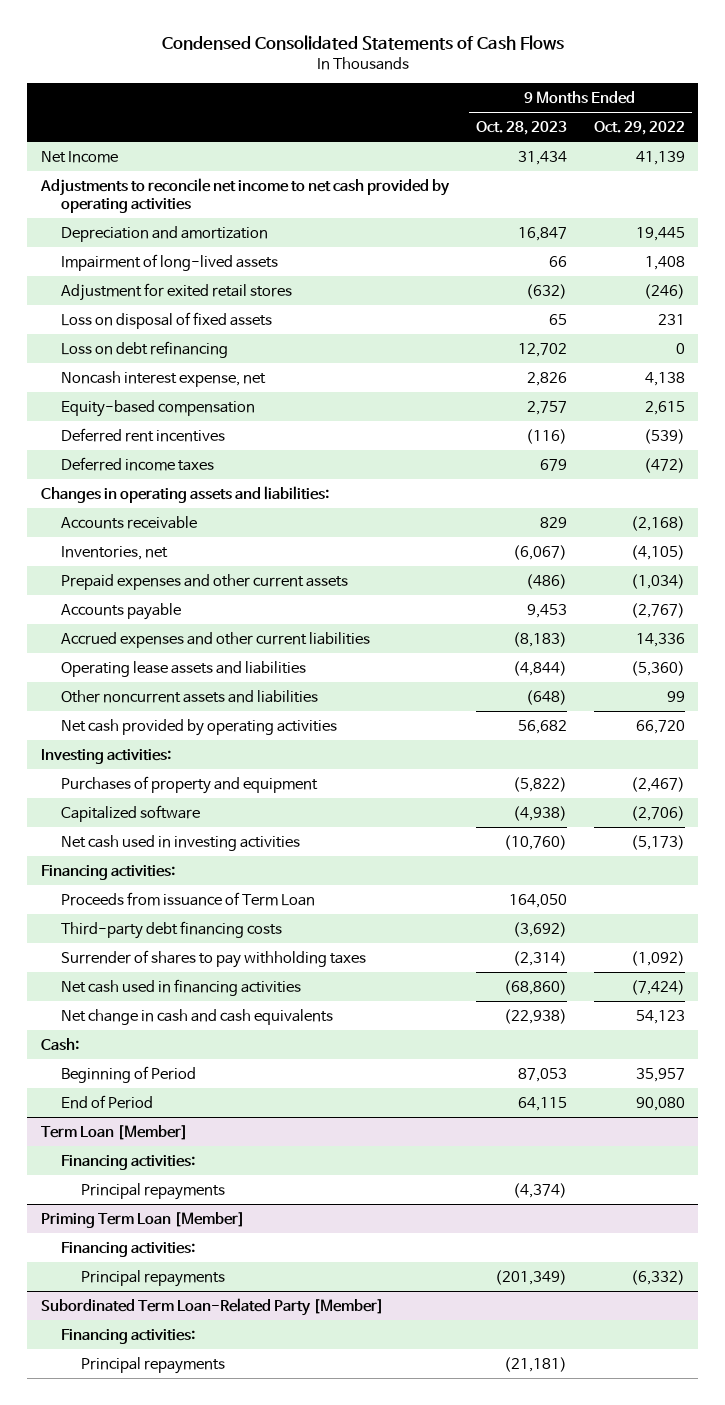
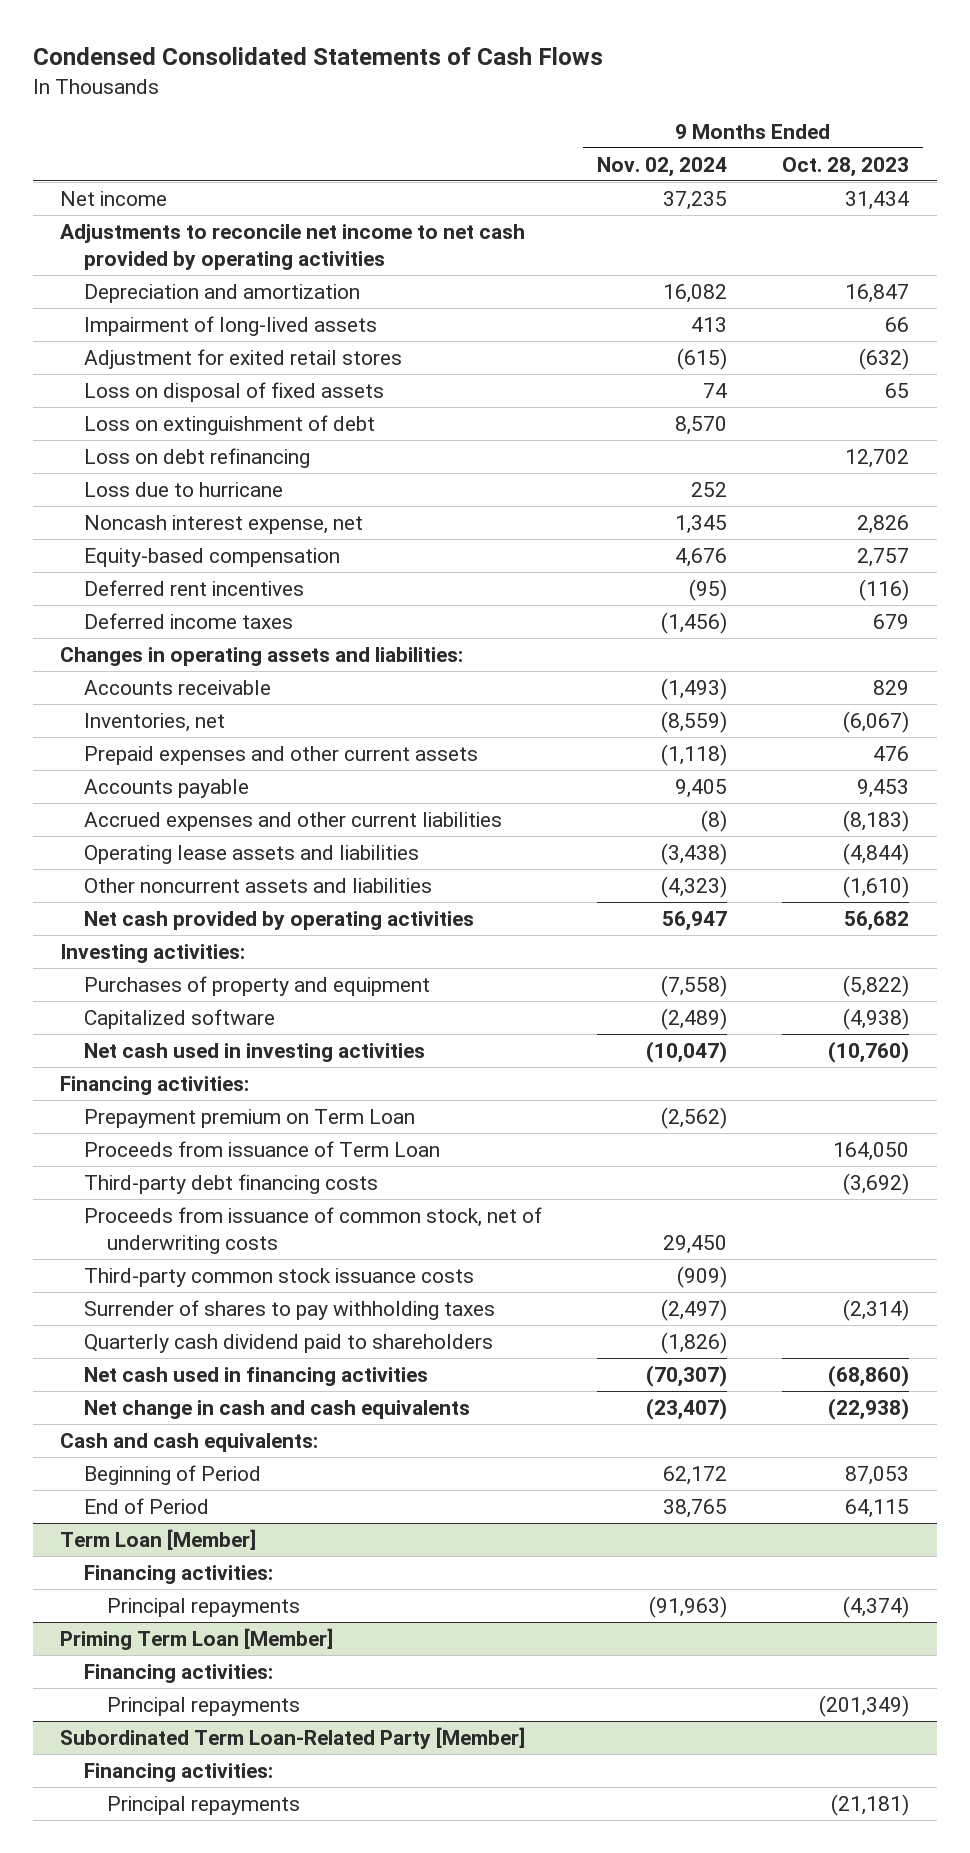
[593,120,685,135] Oct. 29, 2022 -> none
none -> [597,156,728,177] Nov. 02, 2024
[40,150,118,163] Net Income -> [60,190,168,206] Net income
none -> [83,414,375,435] Loss on extinguishment of debt
none -> [83,481,283,497] Loss due to hurricane
[525,573,567,589] (486) -> [873,745,910,761] 476
[525,689,567,705] (648) -> [843,875,910,898] (1,610)
none -> [83,1108,415,1128] Prepayment premium on Term Loan
none -> [83,1206,542,1254] Proceeds from issuance of common stock, net of underwriting costs
none -> [83,1267,474,1287] Third-party common stock issuance costs
none -> [83,1333,493,1353] Quarterly cash dividend paid to shareholders
[40,1037,79,1050] Cash: -> [60,1432,319,1452] Cash and cash equivalents:

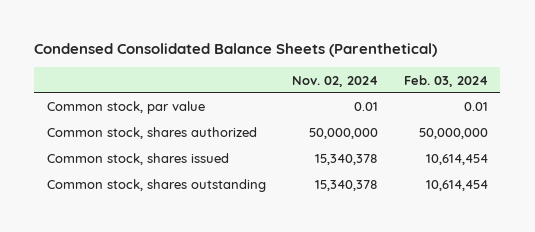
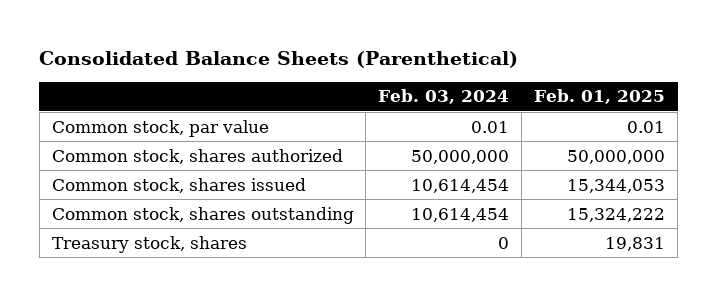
[34,43,438,58] Condensed Consolidated Balance Sheets (Parenthetical) -> [39,51,519,69] Consolidated Balance Sheets (Parenthetical)
[291,75,378,87] Nov. 02, 2024 -> none
none -> [534,89,666,105] Feb. 01, 2025
none -> [51,235,247,253] Treasury stock, shares

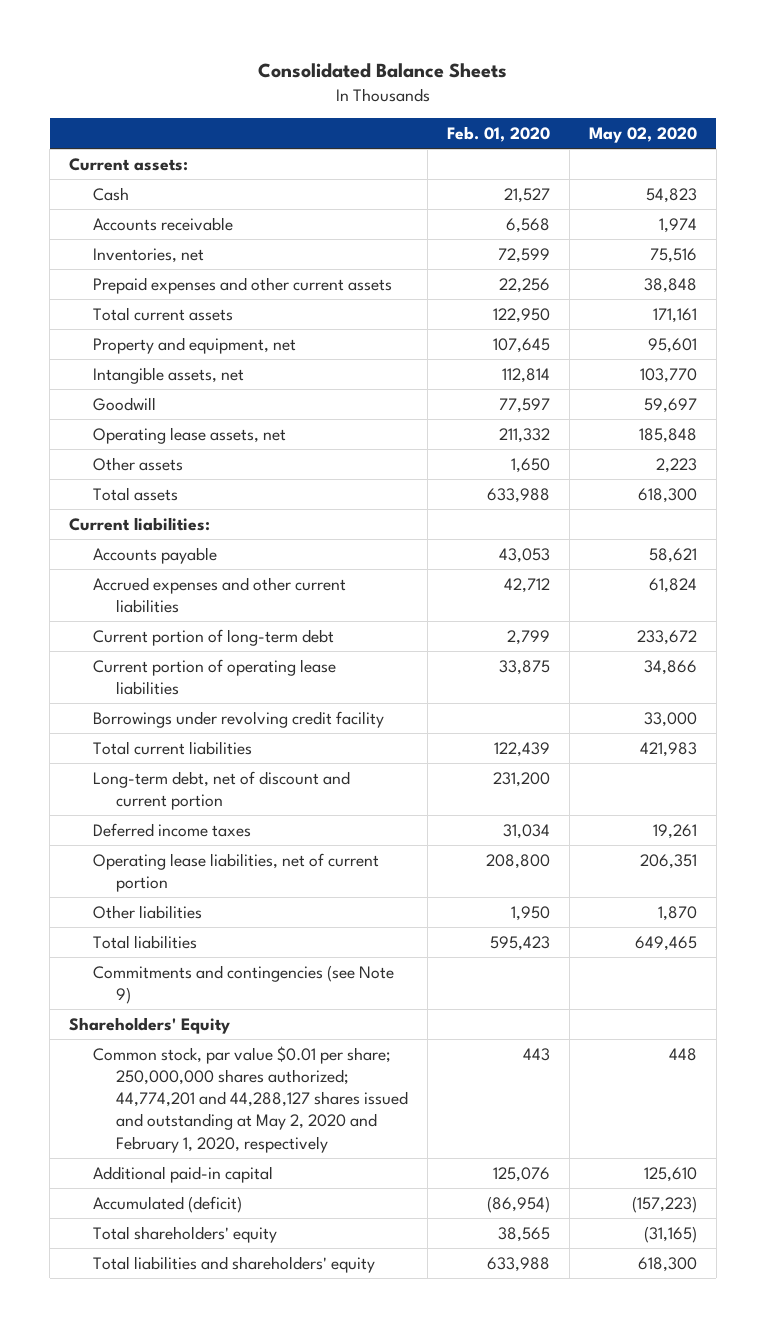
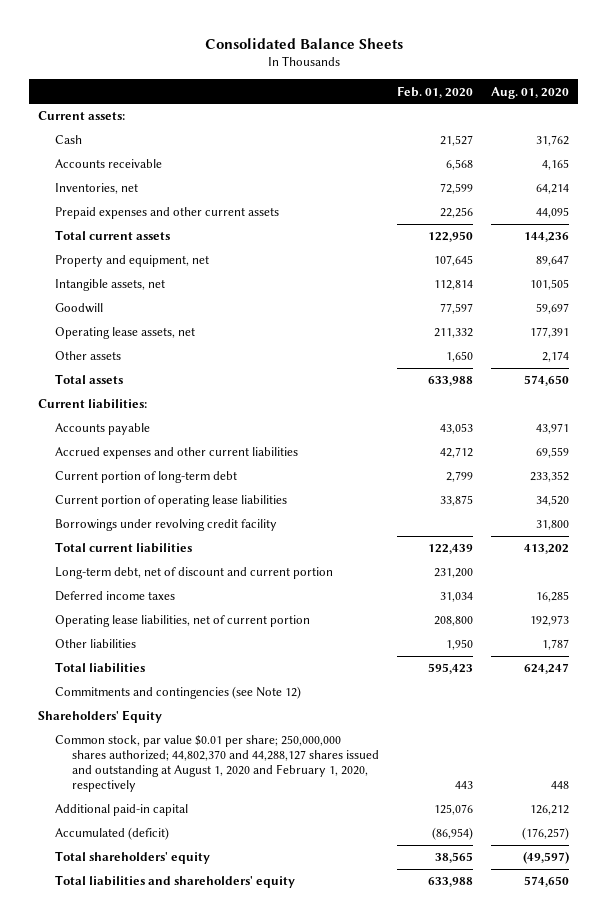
[588,126,697,143] May 02, 2020 -> none
none -> [491,86,570,99] Aug. 01, 2020
[92,964,394,1005] Commitments and contingencies (see Note 9) -> [54,686,301,700] Commitments and contingencies (see Note 12)
[92,1045,408,1153] Common stock, par value $0.01 per share; 250,000,000 shares authorized; 44,774,201 and 44,288,127 shares issued and outstanding at May 2, 2020 and February 1, 2020, respectively -> [54,735,379,793] Common stock, par value $0.01 per share; 250,000,000 shares authorized; 44,802,370 and 44,288,127 shares issued and outstanding at August 1, 2020 and February 1, 2020, respectively

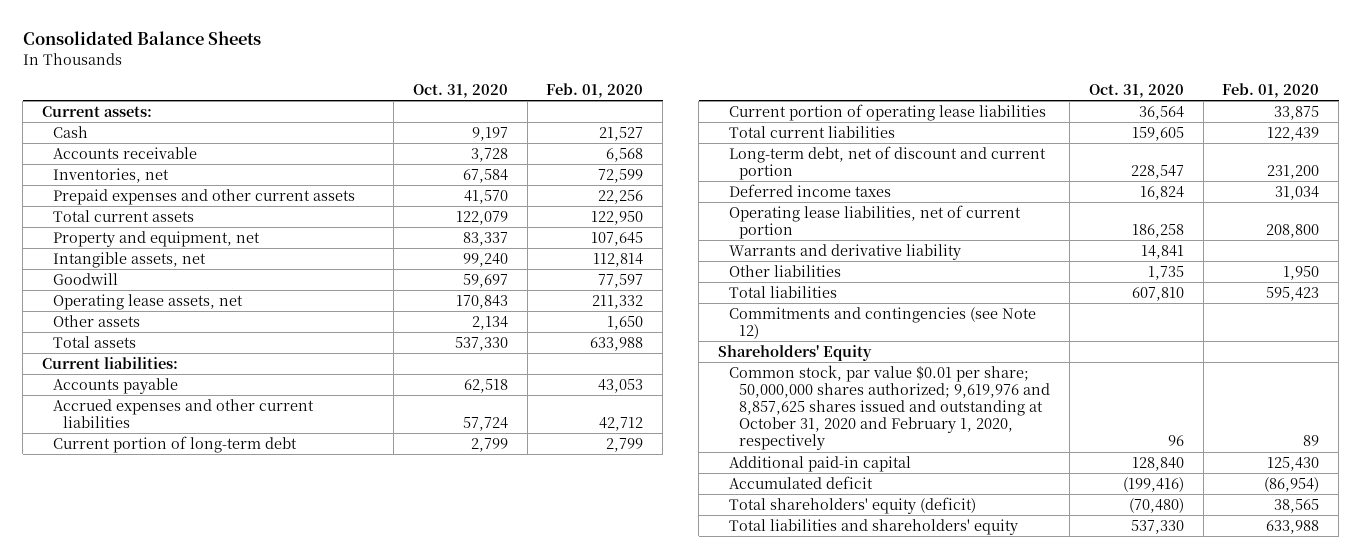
[491,86,570,99] Aug. 01, 2020 -> none
none -> [412,84,508,99] Oct. 31, 2020
[54,519,277,532] Borrowings under revolving credit facility -> none
none -> [728,243,961,260] Warrants and derivative liability
[54,735,379,793] Common stock, par value $0.01 per share; 250,000,000 shares authorized; 44,802,370 and 44,288,127 shares issued and outstanding at August 1, 2020 and February 1, 2020, respectively -> [728,364,1051,451] Common stock, par value $0.01 per share; 50,000,000 shares authorized; 9,619,976 and 8,857,625 shares issued and outstanding at October 31, 2020 and February 1, 2020, respectively
[454,781,473,790] 443 -> [1303,435,1320,447] 89
[433,804,473,816] 125,076 -> [1267,456,1320,471] 125,430
[54,827,169,841] Accumulated (deficit) -> [728,475,873,489] Accumulated deficit
[54,851,210,865] Total shareholders' equity -> [728,496,976,514] Total shareholders' equity (deficit)

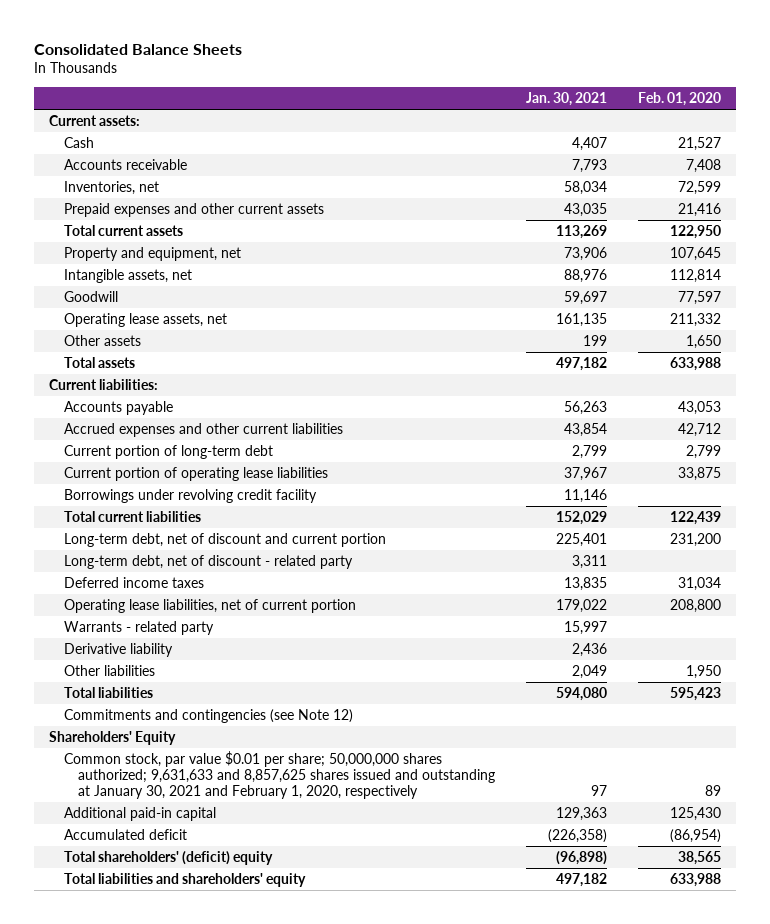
[412,84,508,99] Oct. 31, 2020 -> none
none -> [526,92,608,107] Jan. 30, 2021
[606,147,644,162] 6,568 -> [685,159,721,174] 7,408
[598,189,644,204] 22,256 -> [677,203,721,218] 21,416
none -> [63,489,317,504] Borrowings under revolving credit facility
none -> [63,555,353,570] Long-term debt, net of discount - related party
none -> [63,621,214,636] Warrants - related party
[728,243,961,260] Warrants and derivative liability -> [63,643,173,658] Derivative liability
[728,364,1051,451] Common stock, par value $0.01 per share; 50,000,000 shares authorized; 9,619,976 and 8,857,625 shares issued and outstanding at October 31, 2020 and February 1, 2020, respectively -> [63,751,496,799] Common stock, par value $0.01 per share; 50,000,000 shares authorized; 9,631,633 and 8,857,625 shares issued and outstanding at January 30, 2021 and February 1, 2020, respectively
[728,496,976,514] Total shareholders' equity (deficit) -> [63,851,273,866] Total shareholders' (deficit) equity

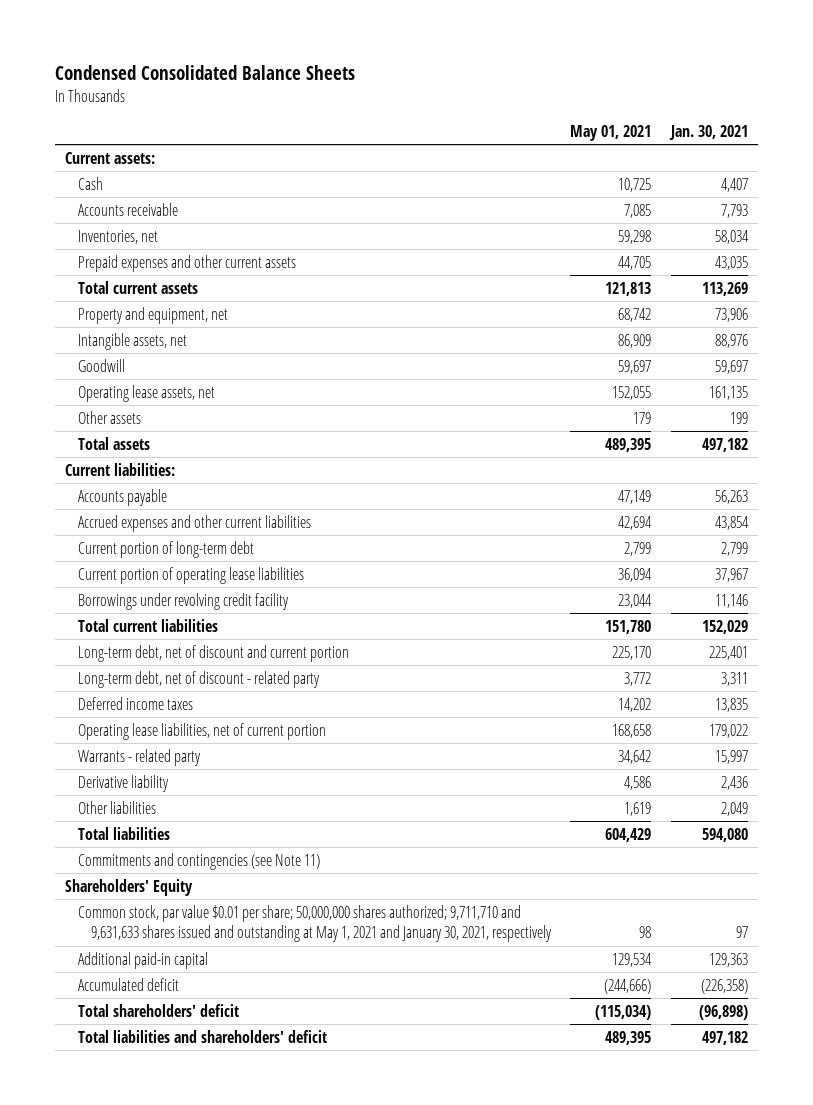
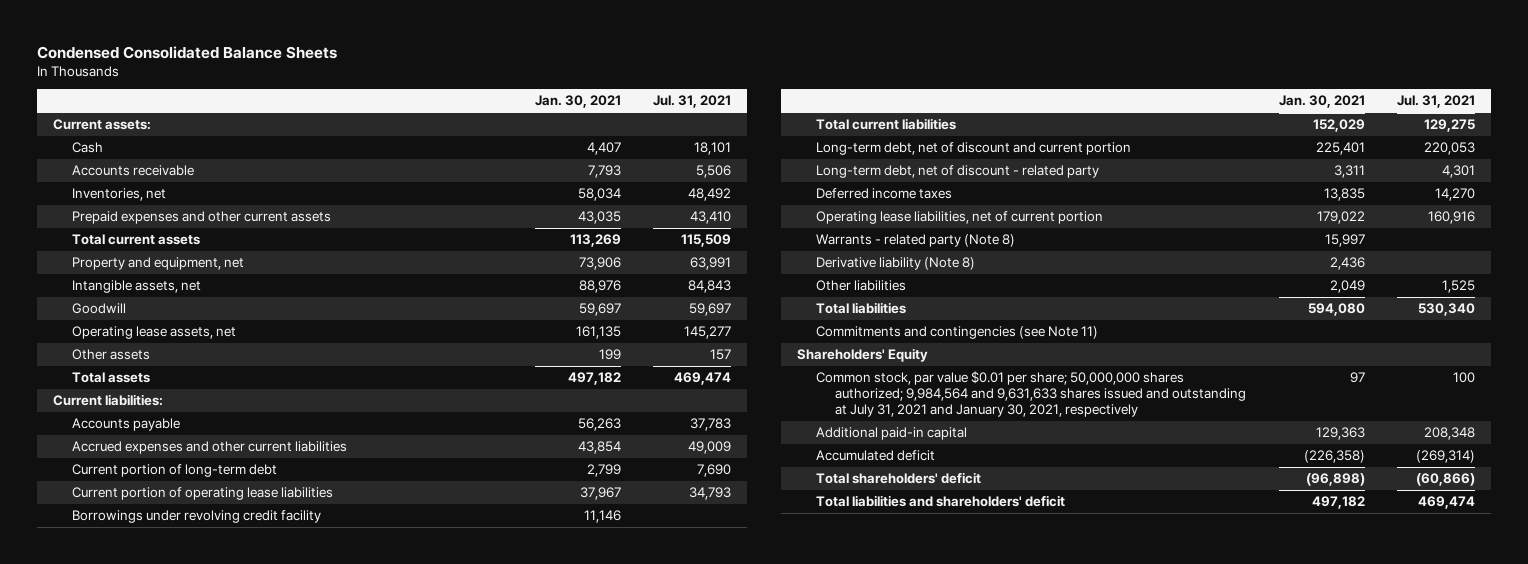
[570,124,652,141] May 01, 2021 -> none
none -> [653,95,732,109] Jul. 31, 2021
[77,748,201,766] Warrants - related party -> [816,234,1016,248] Warrants - related party (Note 8)
[77,774,169,792] Derivative liability -> [816,257,976,271] Derivative liability (Note 8)
[77,904,552,943] Common stock, par value $0.01 per share; 50,000,000 shares authorized; 9,711,710 and 9,631,633 shares issued and outstanding at May 1, 2021 and January 30, 2021, respectively -> [816,371,1247,418] Common stock, par value $0.01 per share; 50,000,000 shares authorized; 9,984,564 and 9,631,633 shares issued and outstanding at July 31, 2021 and January 30, 2021, respectively

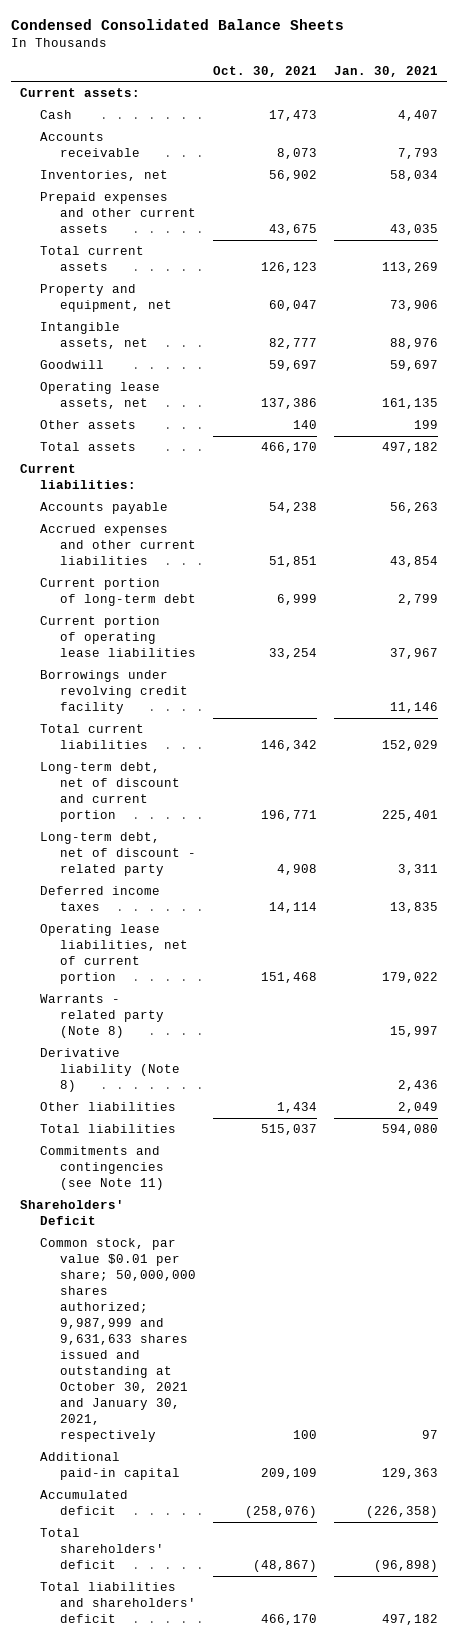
[653,95,732,109] Jul. 31, 2021 -> none
none -> [213,65,318,77] Oct. 30, 2021
[797,348,929,363] Shareholders' Equity -> [19,1199,124,1225] Shareholders' Deficit
[816,371,1247,418] Common stock, par value $0.01 per share; 50,000,000 shares authorized; 9,984,564 and 9,631,633 shares issued and outstanding at July 31, 2021 and January 30, 2021, respectively -> [39,1237,196,1442] Common stock, par value $0.01 per share; 50,000,000 shares authorized; 9,987,999 and 9,631,633 shares issued and outstanding at October 30, 2021 and January 30, 2021, respectively

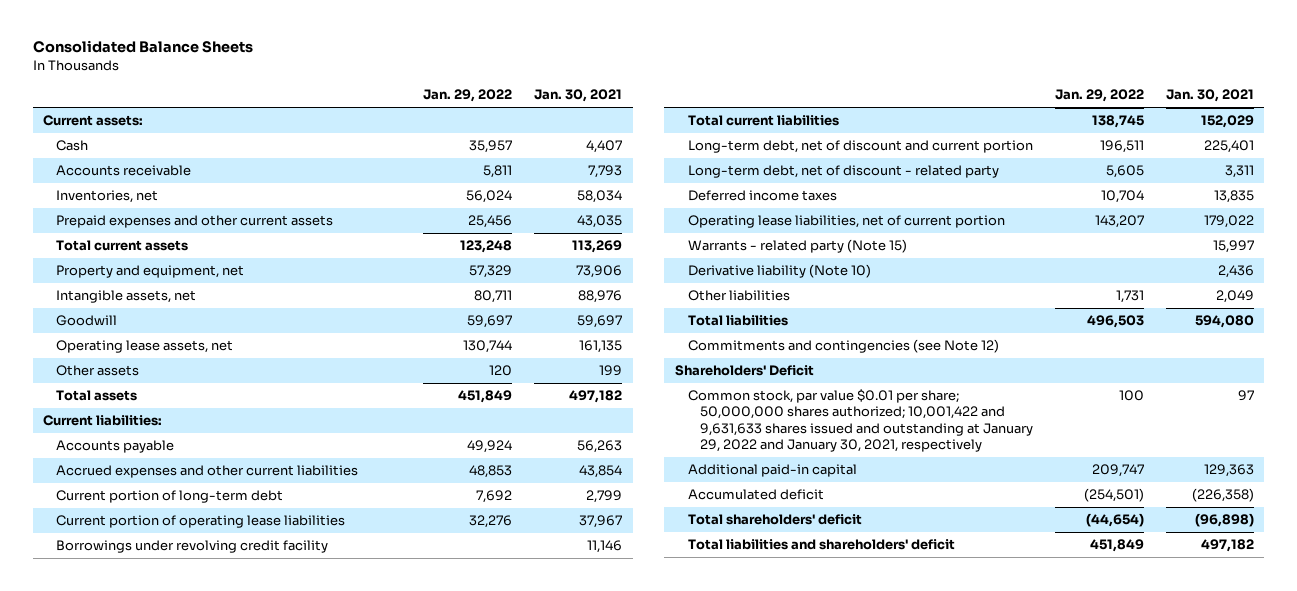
[11,19,345,31] Condensed Consolidated Balance Sheets -> [32,40,253,54] Consolidated Balance Sheets
[213,65,318,77] Oct. 30, 2021 -> none
none -> [422,89,512,103] Jan. 29, 2022
[39,993,164,1038] Warrants - related party (Note 8) -> [687,239,907,254] Warrants - related party (Note 15)
[39,1047,180,1092] Derivative liability (Note 8) -> [687,264,871,279] Derivative liability (Note 10)
[39,1145,164,1190] Commitments and contingencies (see Note 11) -> [687,339,999,354] Commitments and contingencies (see Note 12)
[39,1237,196,1442] Common stock, par value $0.01 per share; 50,000,000 shares authorized; 9,987,999 and 9,631,633 shares issued and outstanding at October 30, 2021 and January 30, 2021, respectively -> [687,389,1034,453] Common stock, par value $0.01 per share; 50,000,000 shares authorized; 10,001,422 and 9,631,633 shares issued and outstanding at January 29, 2022 and January 30, 2021, respectively

